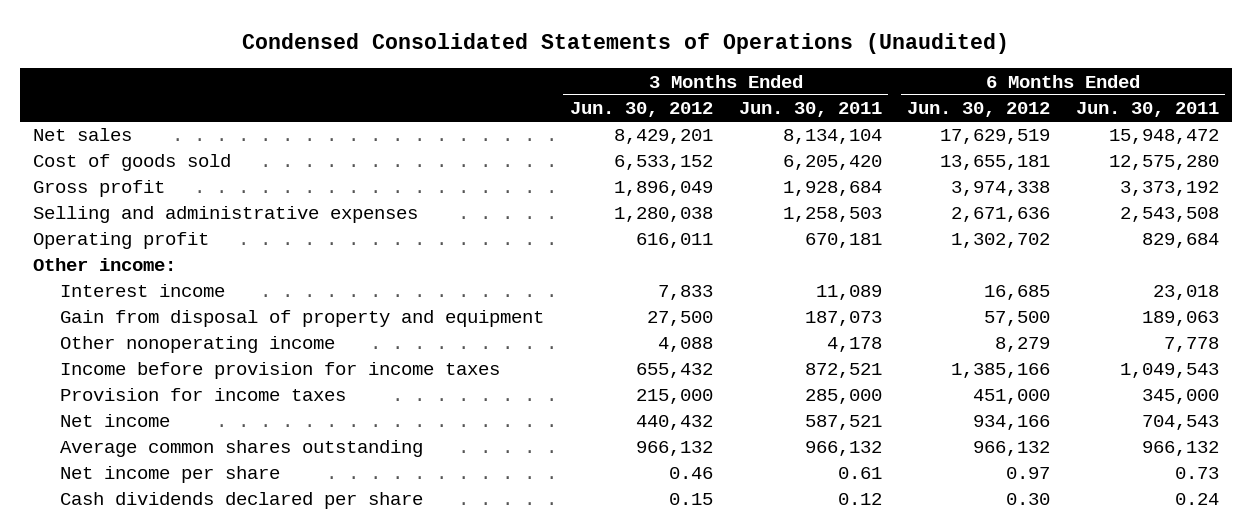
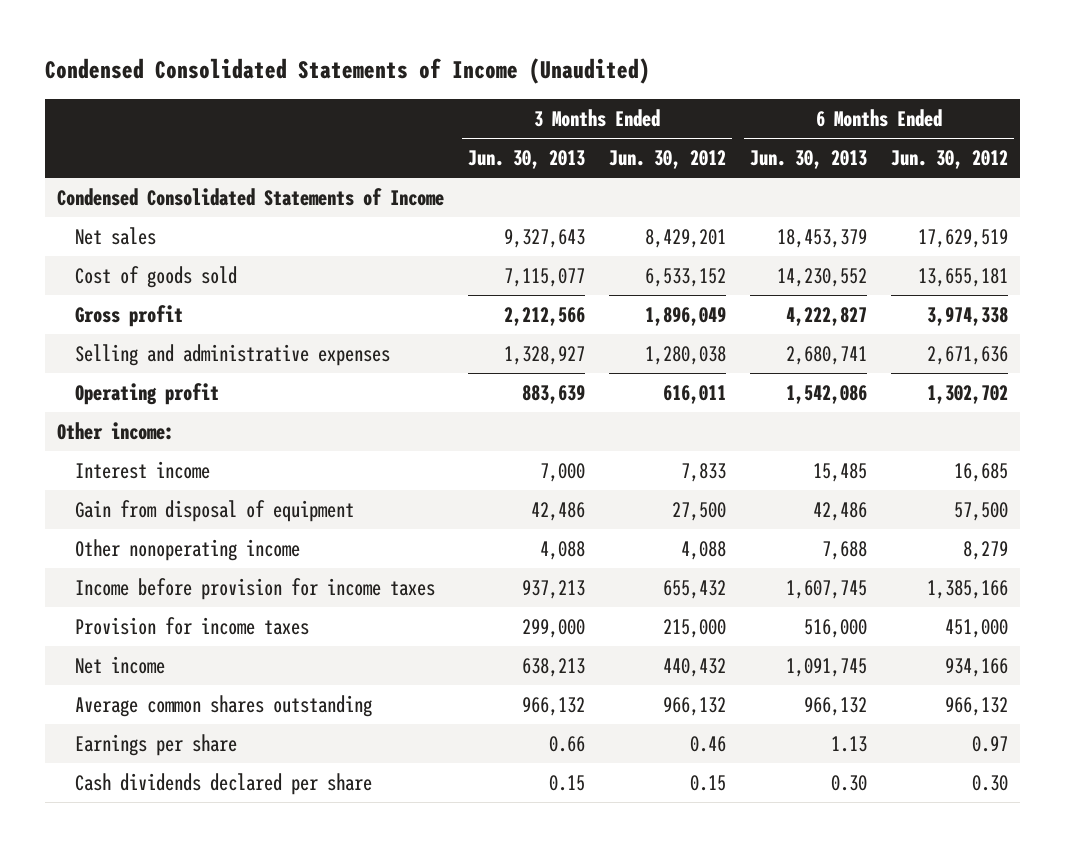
[241,33,1009,55] Condensed Consolidated Statements of Operations (Unaudited) -> [45,58,651,85] Condensed Consolidated Statements of Income (Unaudited)
[738,101,882,117] Jun. 30, 2011 -> none
[1075,101,1219,117] Jun. 30, 2011 -> none
none -> [468,149,586,169] Jun. 30, 2013
none -> [750,149,868,169] Jun. 30, 2013
none -> [57,187,445,206] Condensed Consolidated Statements of Income
[60,310,545,328] Gain from disposal of property and equipment -> [74,499,354,522] Gain from disposal of equipment
[60,466,281,484] Net income per share -> [74,733,237,756] Earnings per share

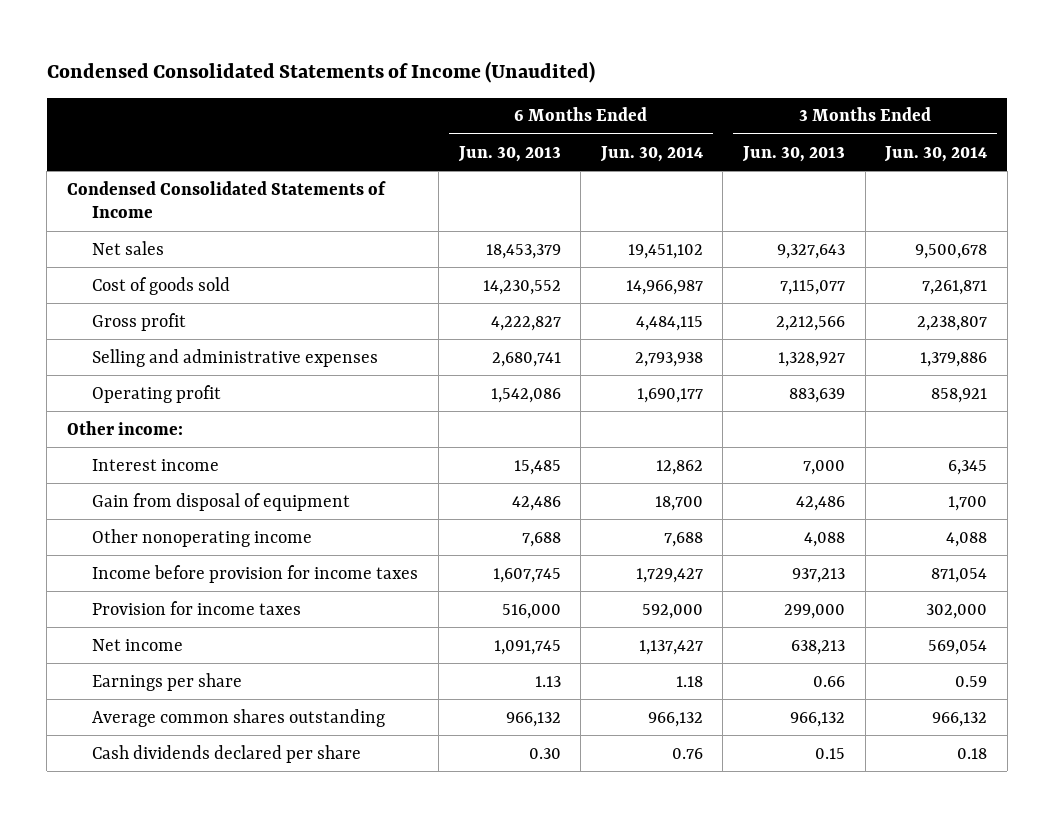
[609,149,727,169] Jun. 30, 2012 -> none
[890,149,1008,169] Jun. 30, 2012 -> none
none -> [599,145,703,162] Jun. 30, 2014
none -> [884,145,988,162] Jun. 30, 2014
[74,694,372,717] Average common shares outstanding -> [92,708,386,727] Average common shares outstanding

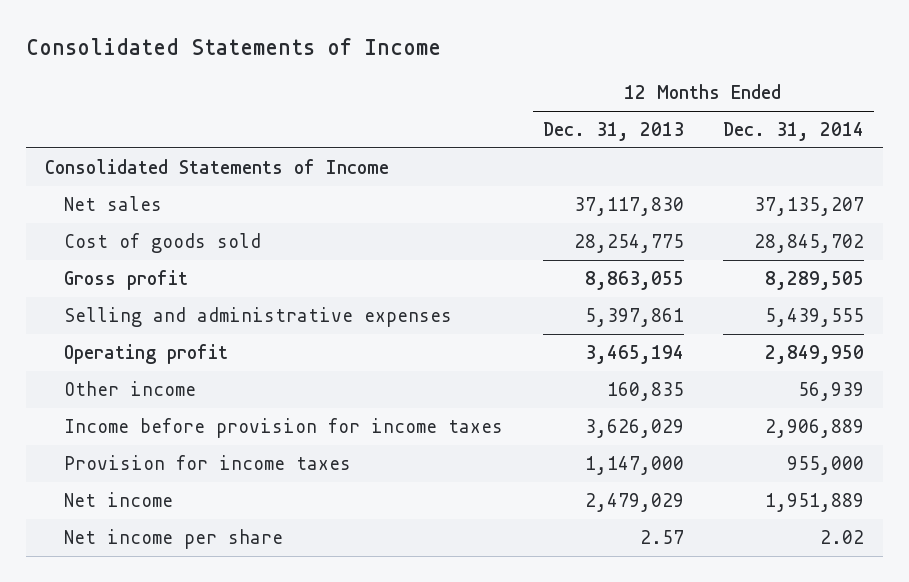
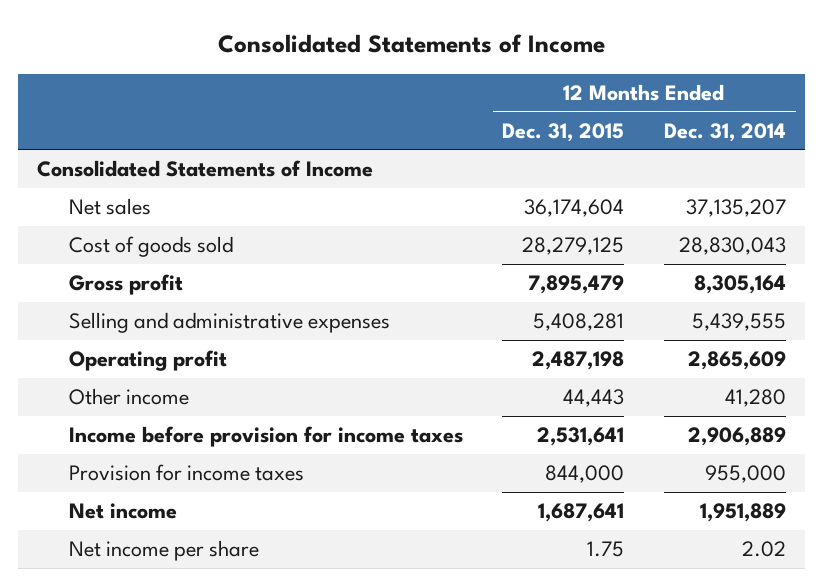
[542,121,684,141] Dec. 31, 2013 -> none
none -> [502,122,625,142] Dec. 31, 2015
[753,233,864,253] 28,845,702 -> [678,237,786,256] 28,830,043
[764,270,864,290] 8,289,505 -> [693,275,786,295] 8,305,164
[764,344,864,364] 2,849,950 -> [687,351,786,371] 2,865,609
[797,381,864,401] 56,939 -> [724,389,786,408] 41,280

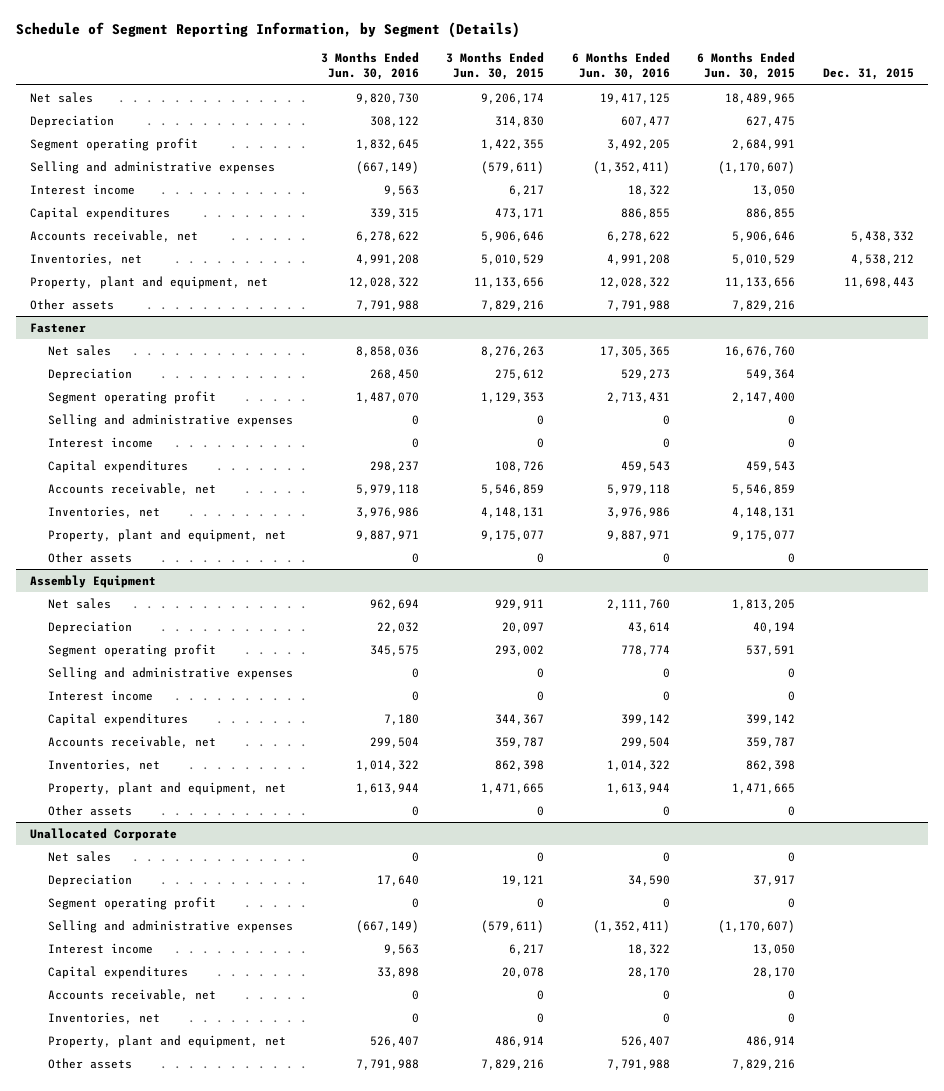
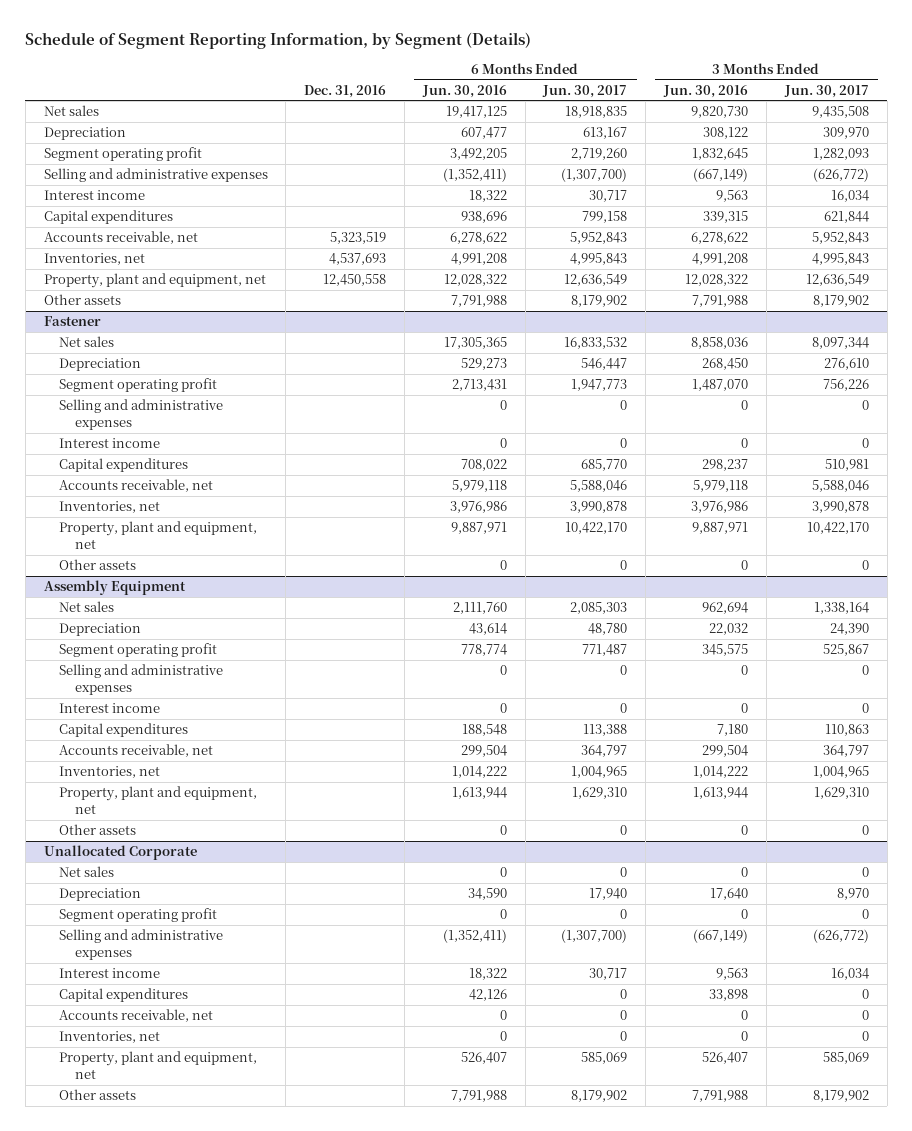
[446,52,545,81] 3 Months Ended Jun. 30, 2015 -> none
[697,52,796,81] 6 Months Ended Jun. 30, 2015 -> none
[822,68,914,81] Dec. 31, 2015 -> none
none -> [304,84,387,98] Dec. 31, 2016
none -> [542,84,628,98] Jun. 30, 2017
none -> [783,84,869,98] Jun. 30, 2017
[620,207,670,219] 886,855 -> [460,211,507,224] 938,696
[620,460,670,472] 459,543 -> [460,459,507,472] 708,022
[620,713,670,725] 399,142 -> [461,724,507,737] 188,548
[355,759,419,771] 1,014,322 -> [693,766,749,779] 1,014,222
[606,759,670,771] 1,014,322 -> [451,766,507,779] 1,014,222
[627,966,670,978] 28,170 -> [468,989,507,1002] 42,126

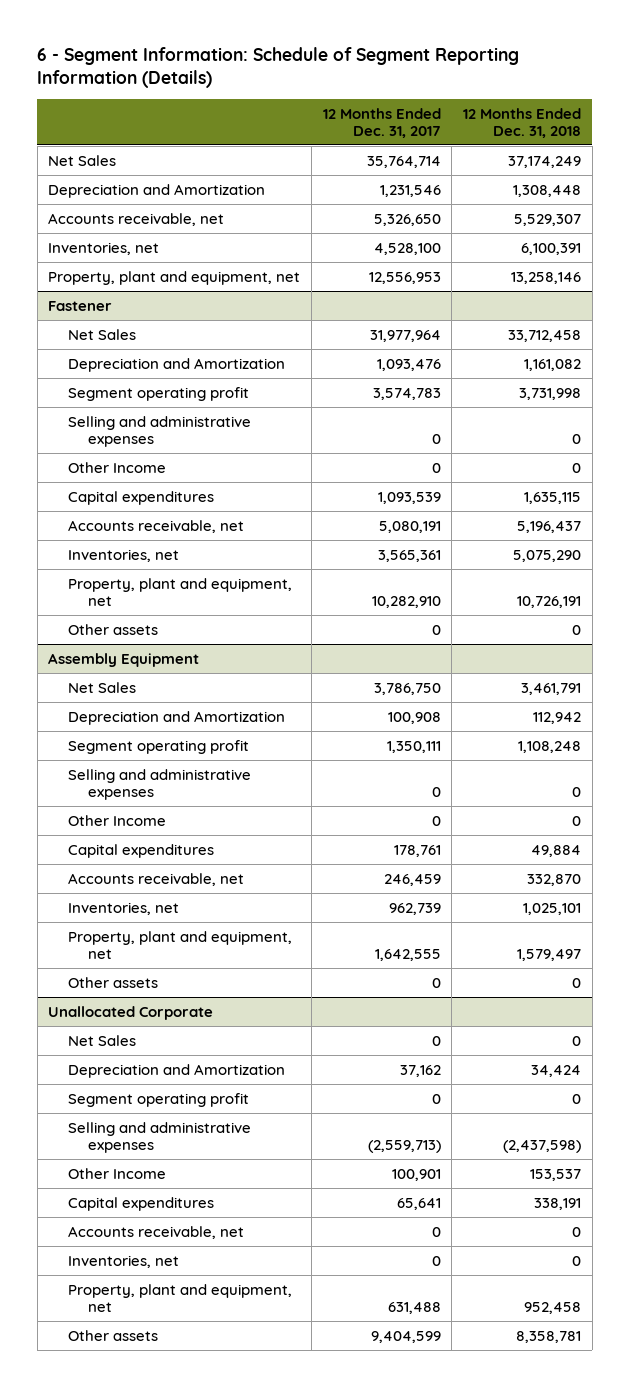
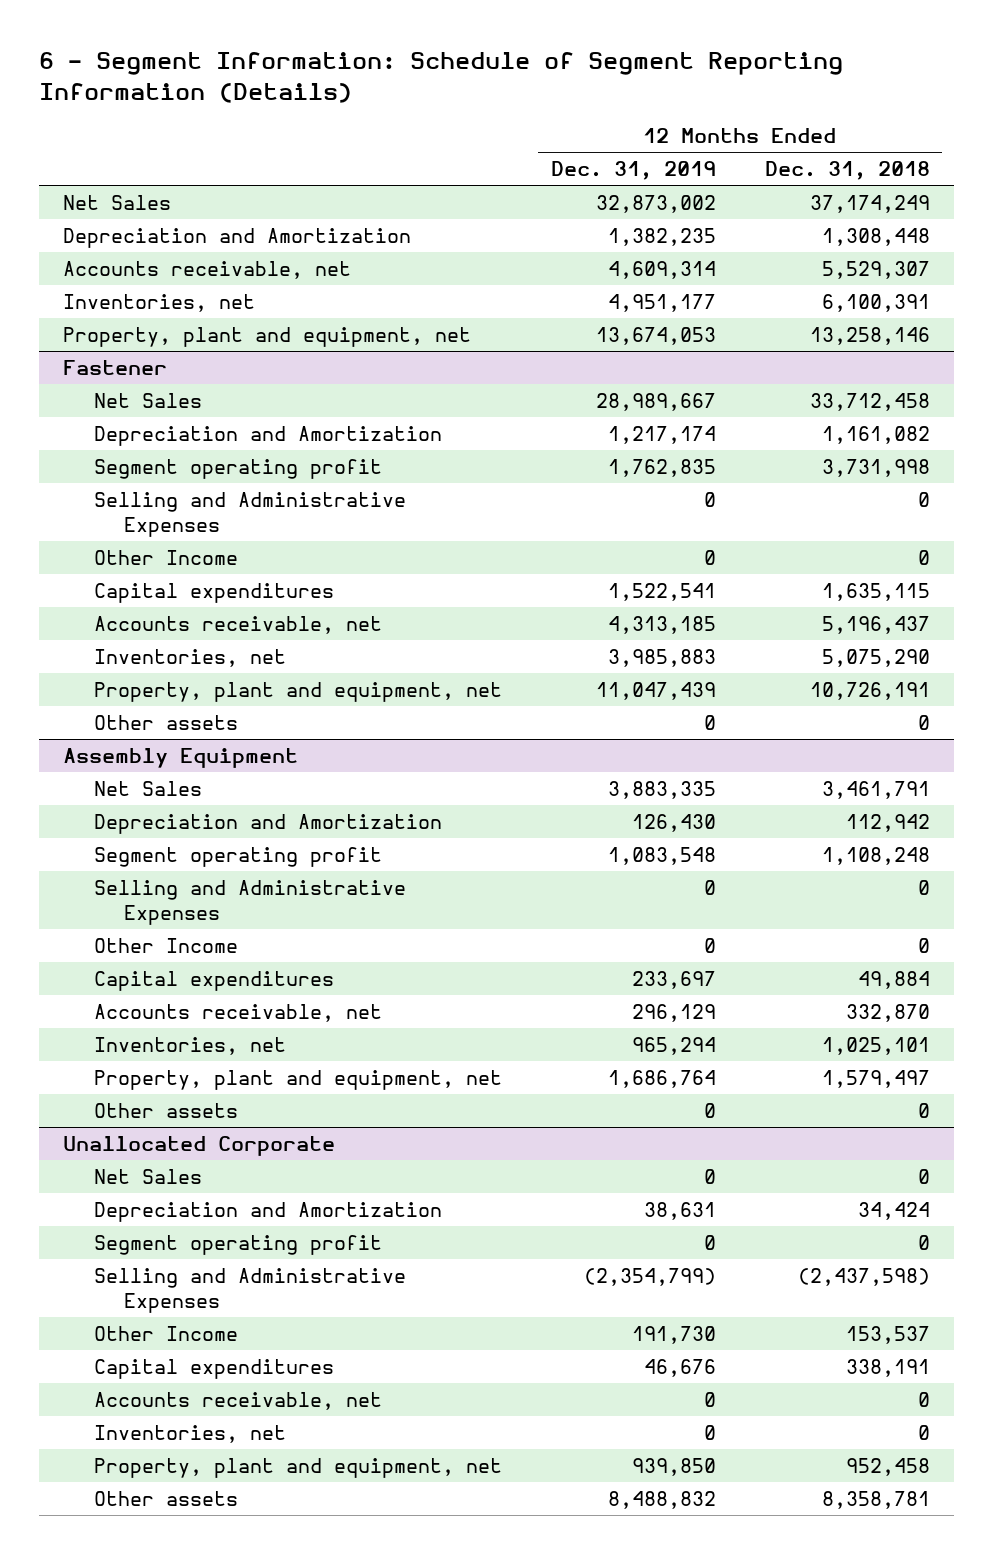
[322,107,441,138] 12 Months Ended Dec. 31, 2017 -> none
none -> [550,161,716,181] Dec. 31, 2019
[68,415,252,448] Selling and administrative expenses -> [93,491,406,537] Selling and Administrative Expenses
[68,768,252,801] Selling and administrative expenses -> [93,879,406,925] Selling and Administrative Expenses
[68,1121,252,1154] Selling and administrative expenses -> [93,1267,406,1313] Selling and Administrative Expenses

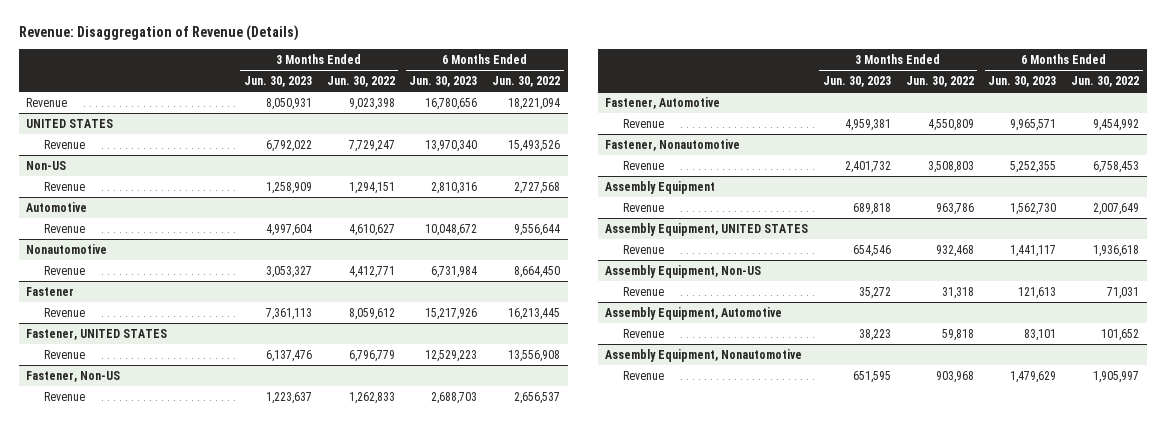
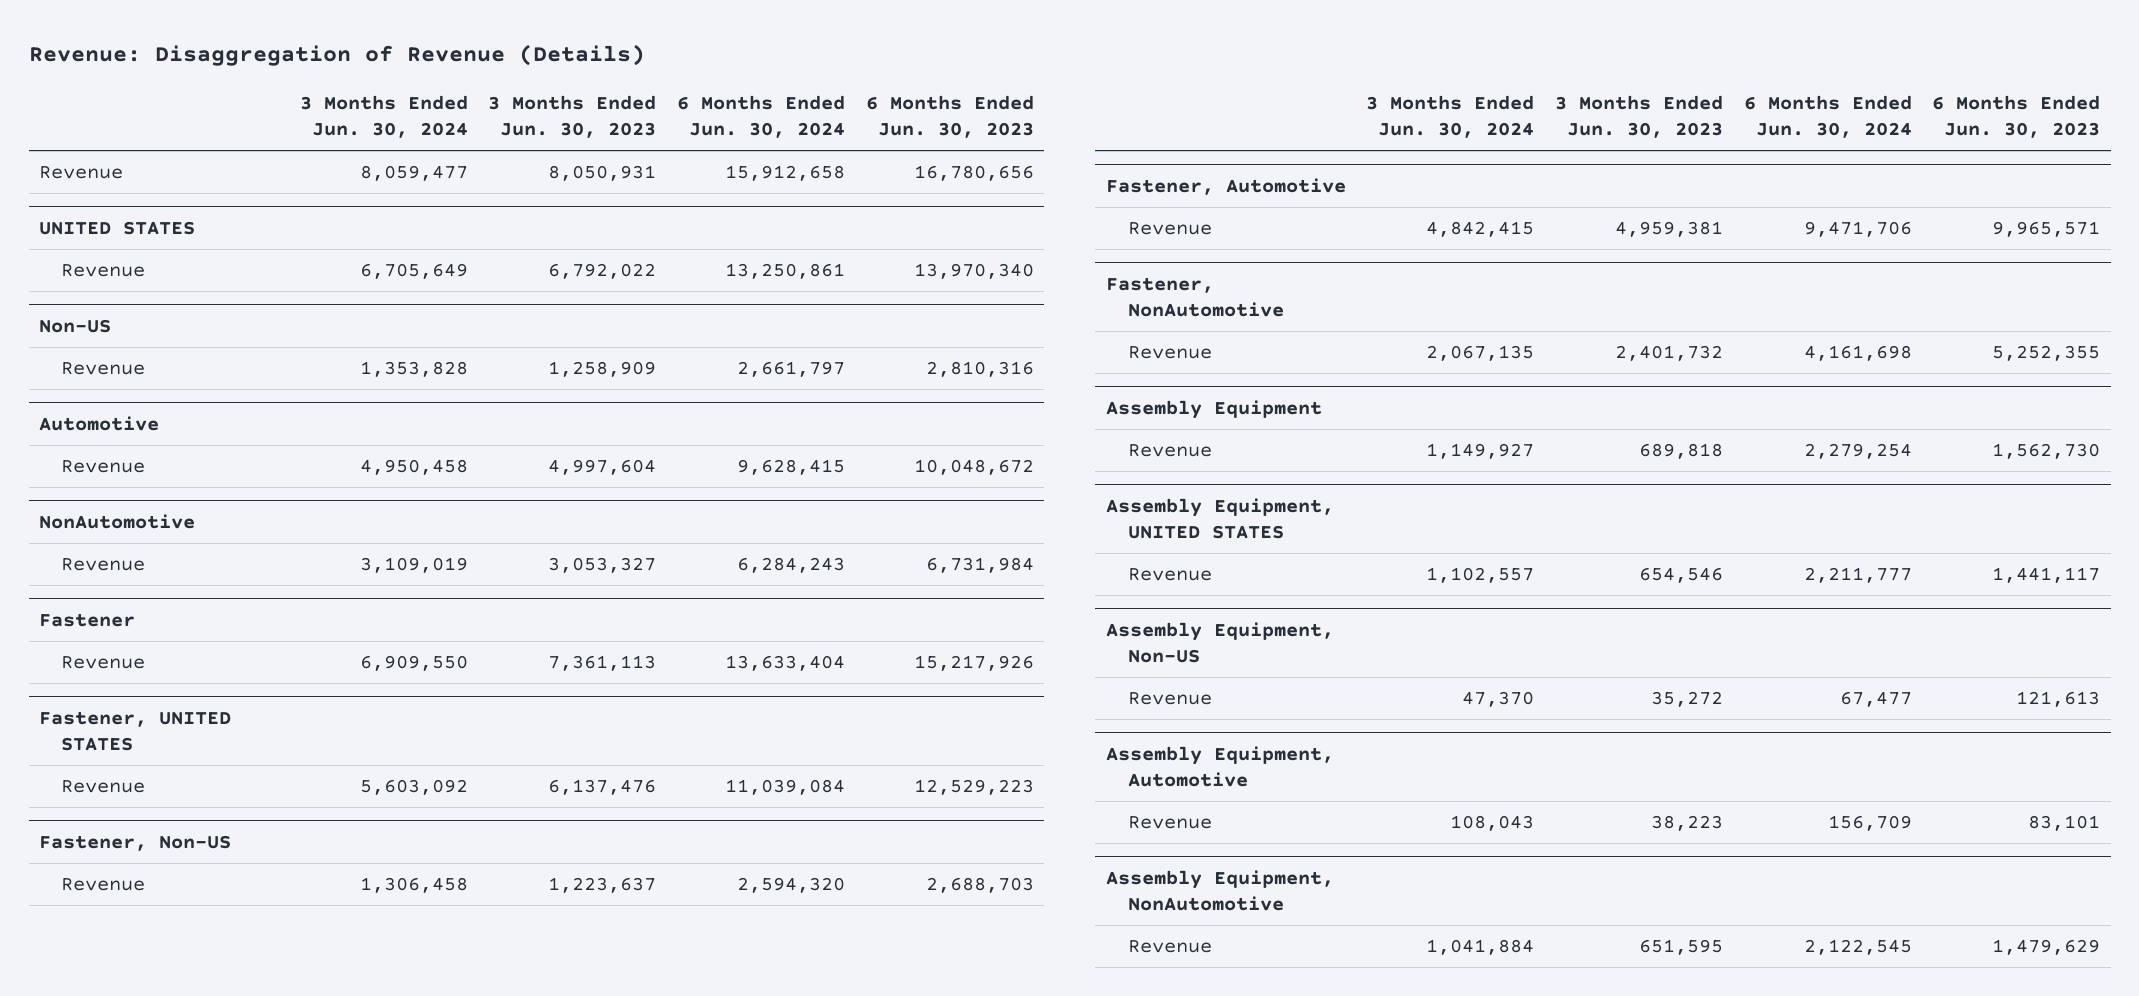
[326,75,395,87] Jun. 30, 2022 -> none
[492,75,561,87] Jun. 30, 2022 -> none
none -> [299,94,468,139] 3 Months Ended Jun. 30, 2024
none -> [676,94,845,139] 6 Months Ended Jun. 30, 2024
[25,243,107,254] Nonautomotive -> [38,513,195,529] NonAutomotive
[604,138,740,151] Fastener, Nonautomotive -> [1105,276,1284,318] Fastener, NonAutomotive
[604,348,802,362] Assembly Equipment, Nonautomotive -> [1105,869,1334,912] Assembly Equipment, NonAutomotive

